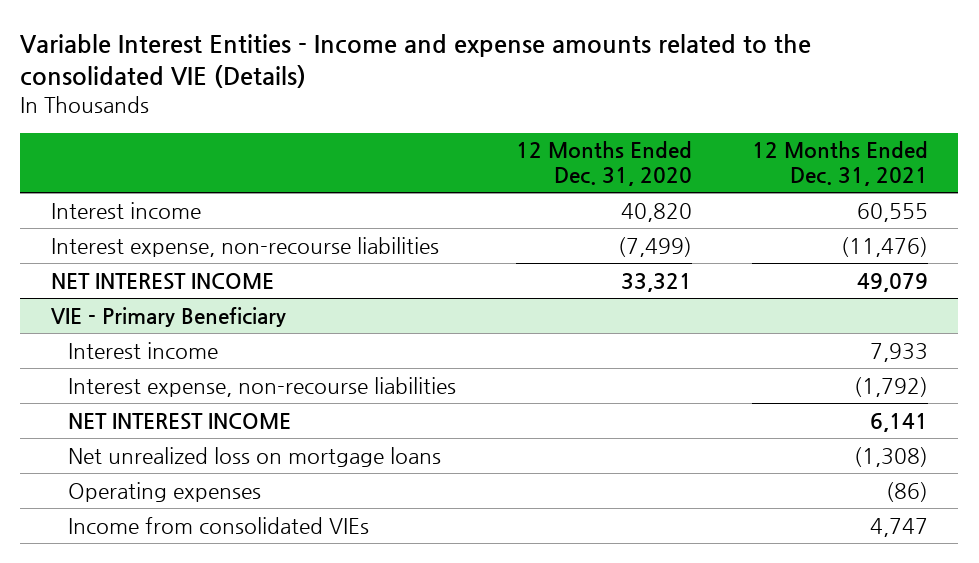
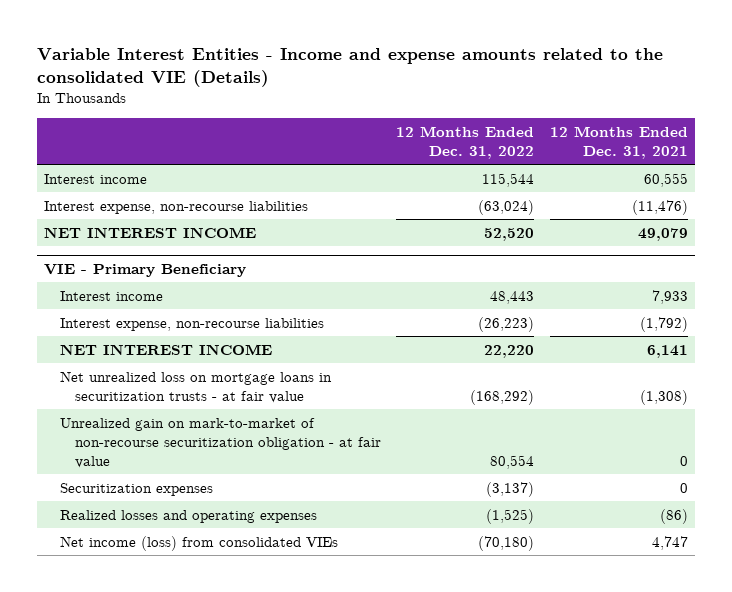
[515,141,692,187] 12 Months Ended Dec. 31, 2020 -> none
none -> [396,125,535,159] 12 Months Ended Dec. 31, 2022
[67,446,441,467] Net unrealized loss on mortgage loans -> [59,370,332,403] Net unrealized loss on mortgage loans in securitization trusts - at fair value
none -> [59,417,382,468] Unrealized gain on mark-to-market of non-recourse securitization obligation - at fair value
none -> [59,482,213,496] Securitization expenses
[67,481,261,502] Operating expenses -> [59,509,317,523] Realized losses and operating expenses
[67,516,369,534] Income from consolidated VIEs -> [59,535,338,551] Net income (loss) from consolidated VIEs

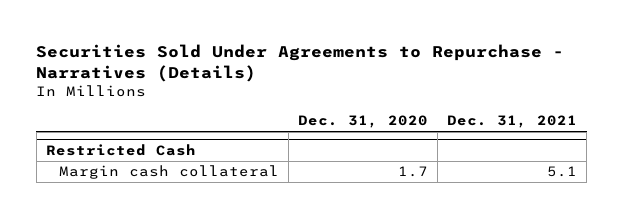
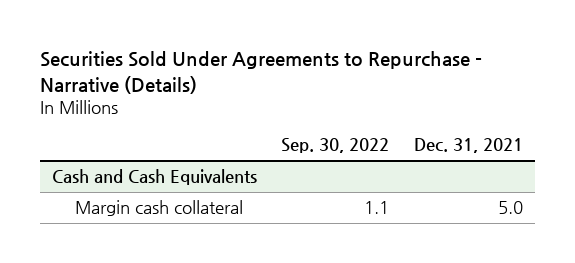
[36,44,565,82] Securities Sold Under Agreements to Repurchase - Narratives (Details) -> [39,51,482,94] Securities Sold Under Agreements to Repurchase - Narrative (Details)
[298,115,429,129] Dec. 31, 2020 -> none
none -> [281,138,390,154] Sep. 30, 2022
[45,144,196,157] Restricted Cash -> [51,169,257,186] Cash and Cash Equivalents
[547,166,578,178] 5.1 -> [497,201,523,215] 5.0

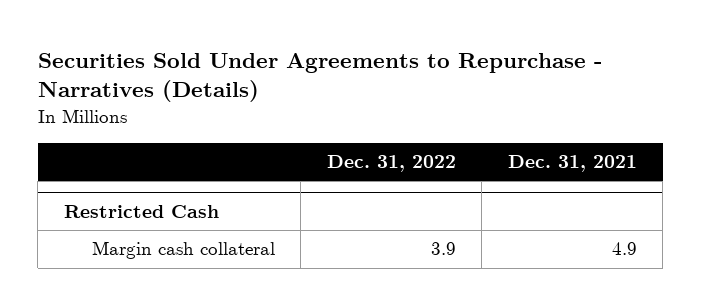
[39,51,482,94] Securities Sold Under Agreements to Repurchase - Narrative (Details) -> [37,52,602,103] Securities Sold Under Agreements to Repurchase - Narratives (Details)
[281,138,390,154] Sep. 30, 2022 -> none
none -> [326,154,456,172] Dec. 31, 2022
[51,169,257,186] Cash and Cash Equivalents -> [64,205,220,219] Restricted Cash
[497,201,523,215] 5.0 -> [611,242,637,256] 4.9

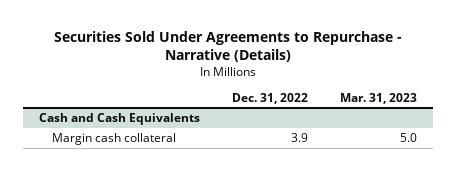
[37,52,602,103] Securities Sold Under Agreements to Repurchase - Narratives (Details) -> [54,30,403,62] Securities Sold Under Agreements to Repurchase - Narrative (Details)
[507,154,637,172] Dec. 31, 2021 -> none
none -> [339,92,417,104] Mar. 31, 2023
[64,205,220,219] Restricted Cash -> [39,113,201,126] Cash and Cash Equivalents

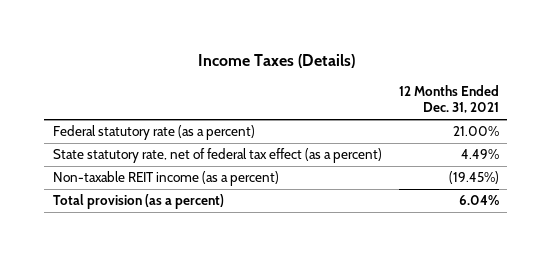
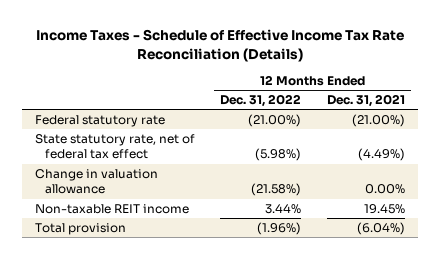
[197,53,355,68] Income Taxes (Details) -> [35,29,404,62] Income Taxes - Schedule of Effective Income Tax Rate Reconciliation (Details)
none -> [220,94,302,108] Dec. 31, 2022
[52,125,255,141] Federal statutory rate (as a percent) -> [34,115,165,128] Federal statutory rate
[452,126,499,137] 21.00% -> [351,114,405,128] (21.00%)
[52,148,382,164] State statutory rate, net of federal tax effect (as a percent) -> [34,134,195,160] State statutory rate, net of federal tax effect
[460,149,499,160] 4.49% -> [357,148,405,162] (4.49%)
none -> [34,169,158,195] Change in valuation allowance
[52,171,279,187] Non-taxable REIT income (as a percent) -> [34,204,189,215] Non-taxable REIT income
[448,171,499,185] (19.45%) -> [363,204,405,215] 19.45%
[52,194,224,210] Total provision (as a percent) -> [34,223,126,236] Total provision
[458,195,499,206] 6.04% -> [356,222,405,236] (6.04%)

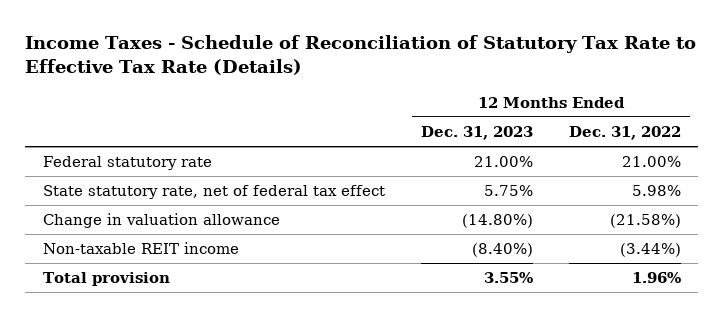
[35,29,404,62] Income Taxes - Schedule of Effective Income Tax Rate Reconciliation (Details) -> [25,34,697,75] Income Taxes - Schedule of Reconciliation of Statutory Tax Rate to Effective Tax Rate (Details)
[326,94,405,108] Dec. 31, 2021 -> none
none -> [420,125,533,140] Dec. 31, 2023
[248,114,302,128] (21.00%) -> [621,156,681,168] 21.00%
[255,148,302,162] (5.98%) -> [631,185,681,197] 5.98%
[265,204,302,215] 3.44% -> [619,243,681,258] (3.44%)
[257,222,302,236] (1.96%) -> [631,272,681,284] 1.96%

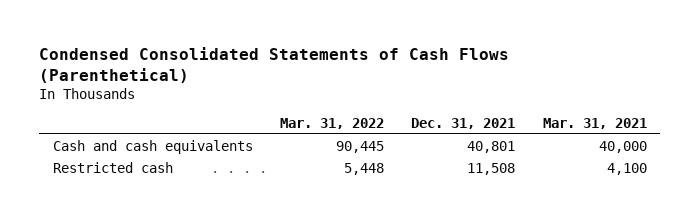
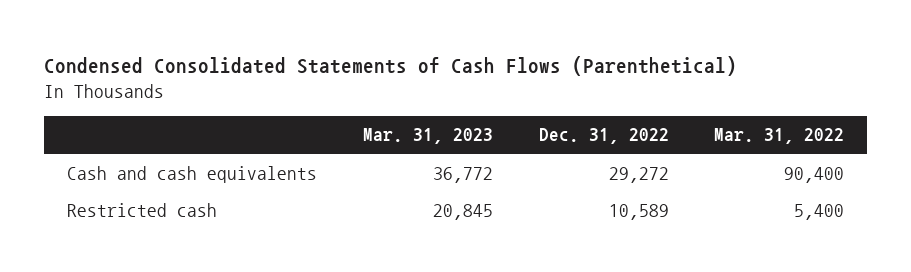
[411,117,516,129] Dec. 31, 2021 -> none
[542,117,647,129] Mar. 31, 2021 -> none
none -> [362,128,493,145] Mar. 31, 2023
none -> [538,128,669,145] Dec. 31, 2022
[336,140,385,153] 90,445 -> [784,166,845,183] 90,400
[344,162,385,175] 5,448 -> [794,203,845,220] 5,400

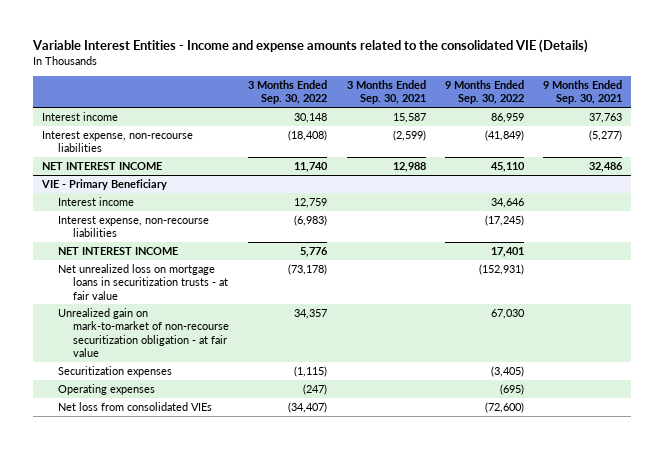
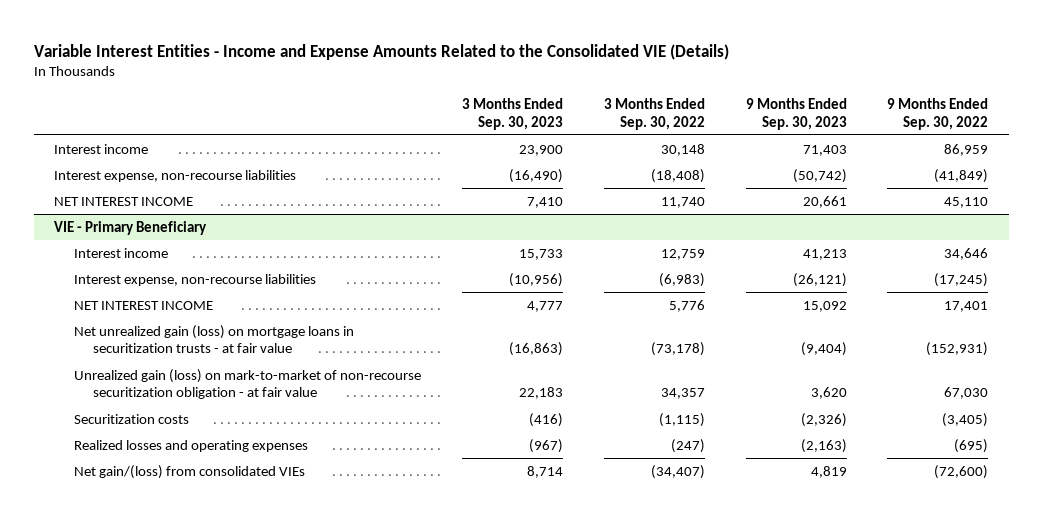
[31,39,588,54] Variable Interest Entities - Income and expense amounts related to the consolidated VIE (Details) -> [33,43,729,60] Variable Interest Entities - Income and Expense Amounts Related to the Consolidated VIE (Details)
[346,80,426,105] 3 Months Ended Sep. 30, 2021 -> none
[542,80,622,105] 9 Months Ended Sep. 30, 2021 -> none
none -> [461,97,563,130] 3 Months Ended Sep. 30, 2023
none -> [745,97,847,130] 9 Months Ended Sep. 30, 2023
[57,263,229,300] Net unrealized loss on mortgage loans in securitization trusts - at fair value -> [73,324,354,354] Net unrealized gain (loss) on mortgage loans in securitization trusts - at fair value
[57,307,230,357] Unrealized gain on mark-to-market of non-recourse securitization obligation - at fair value -> [73,368,421,400] Unrealized gain (loss) on mark-to-market of non-recourse securitization obligation - at fair value
[57,365,172,377] Securitization expenses -> [73,413,189,424] Securitization costs
[57,383,155,395] Operating expenses -> [73,439,308,452] Realized losses and operating expenses
[57,401,212,411] Net loss from consolidated VIEs -> [73,464,305,479] Net gain/(loss) from consolidated VIEs

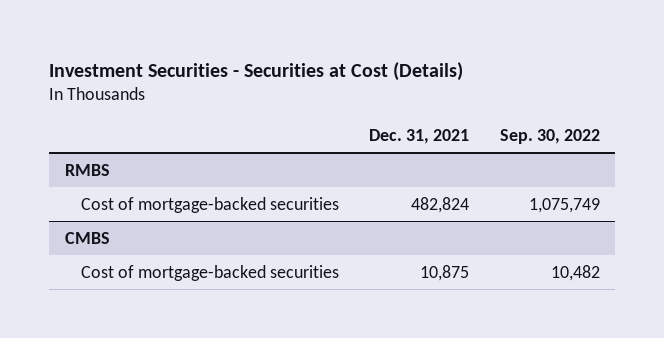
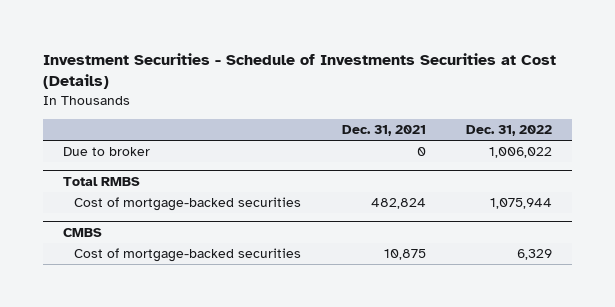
[49,61,464,81] Investment Securities - Securities at Cost (Details) -> [43,52,557,90] Investment Securities - Schedule of Investments Securities at Cost (Details)
[499,128,600,144] Sep. 30, 2022 -> none
none -> [465,125,552,137] Dec. 31, 2022
none -> [63,147,151,157] Due to broker
[64,163,110,176] RMBS -> [63,176,141,186] Total RMBS

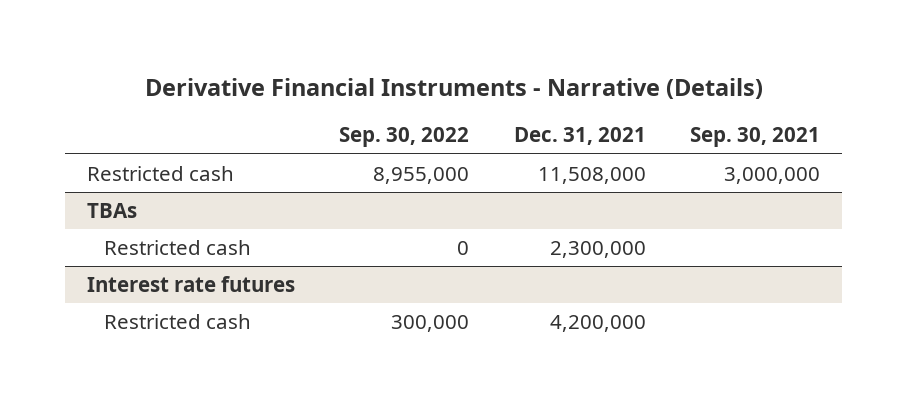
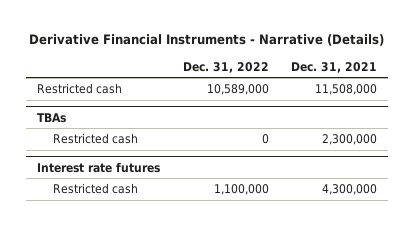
[339,127,470,148] Sep. 30, 2022 -> none
[690,127,821,148] Sep. 30, 2021 -> none
none -> [182,61,269,73] Dec. 31, 2022
[549,314,646,332] 4,200,000 -> [321,184,377,196] 4,300,000

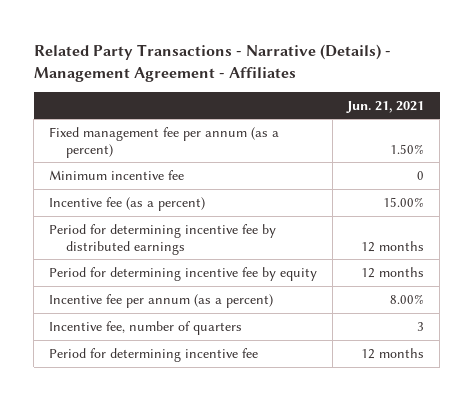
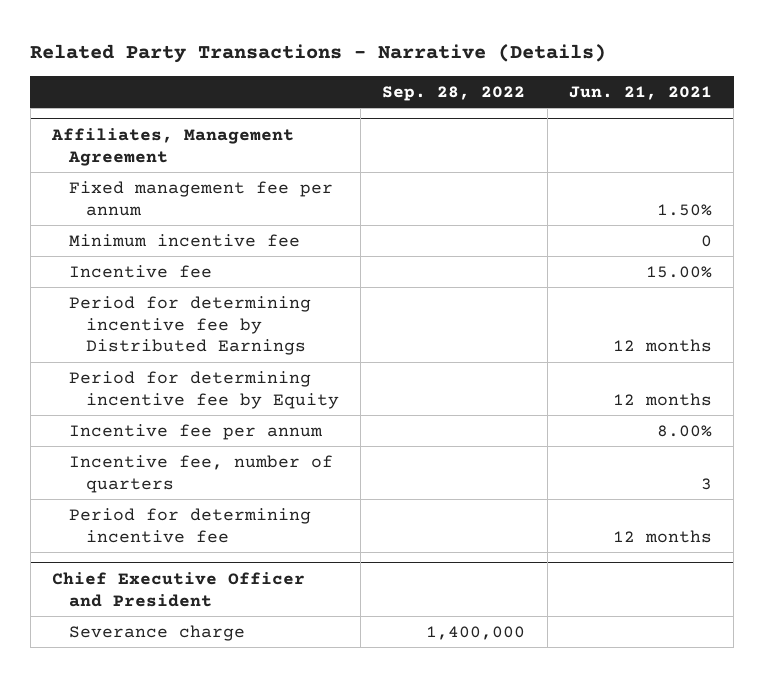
[33,43,391,82] Related Party Transactions - Narrative (Details) - Management Agreement - Affiliates -> [30,44,607,64] Related Party Transactions - Narrative (Details)
none -> [382,85,526,101] Sep. 28, 2022
none -> [50,127,294,166] Affiliates, Management Agreement
[49,126,280,158] Fixed management fee per annum (as a percent) -> [68,180,333,216] Fixed management fee per annum
[49,196,206,211] Incentive fee (as a percent) -> [68,264,212,278] Incentive fee
[49,223,277,255] Period for determining incentive fee by distributed earnings -> [68,295,311,356] Period for determining incentive fee by Distributed Earnings
[49,266,318,281] Period for determining incentive fee by equity -> [68,370,339,409] Period for determining incentive fee by Equity
[49,293,274,308] Incentive fee per annum (as a percent) -> [68,423,323,440] Incentive fee per annum
none -> [51,571,305,607] Chief Executive Officer and President
none -> [68,624,245,641] Severance charge

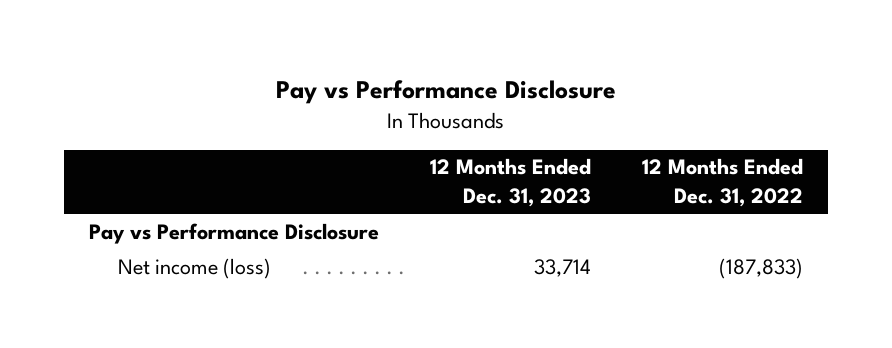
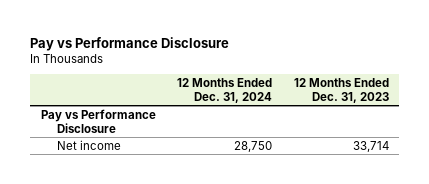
[641,158,803,208] 12 Months Ended Dec. 31, 2022 -> none
none -> [177,77,273,103] 12 Months Ended Dec. 31, 2024
[117,257,271,279] Net income (loss) -> [57,139,122,150] Net income

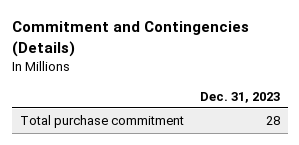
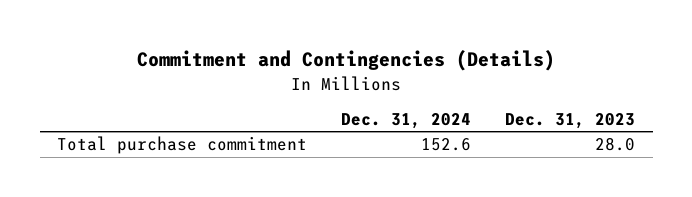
none -> [341,112,472,129] Dec. 31, 2024
[265,116,280,126] 28 -> [595,137,636,152] 28.0

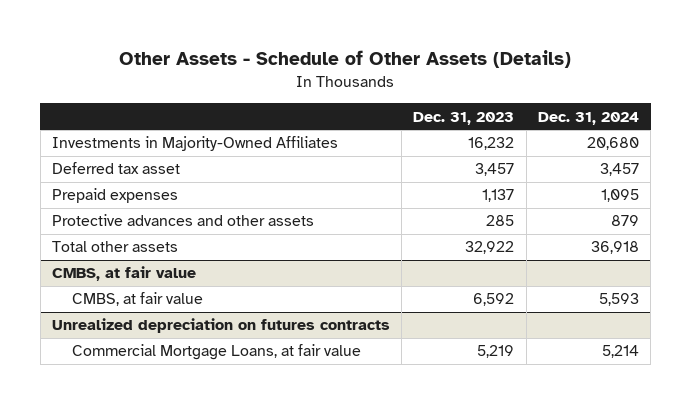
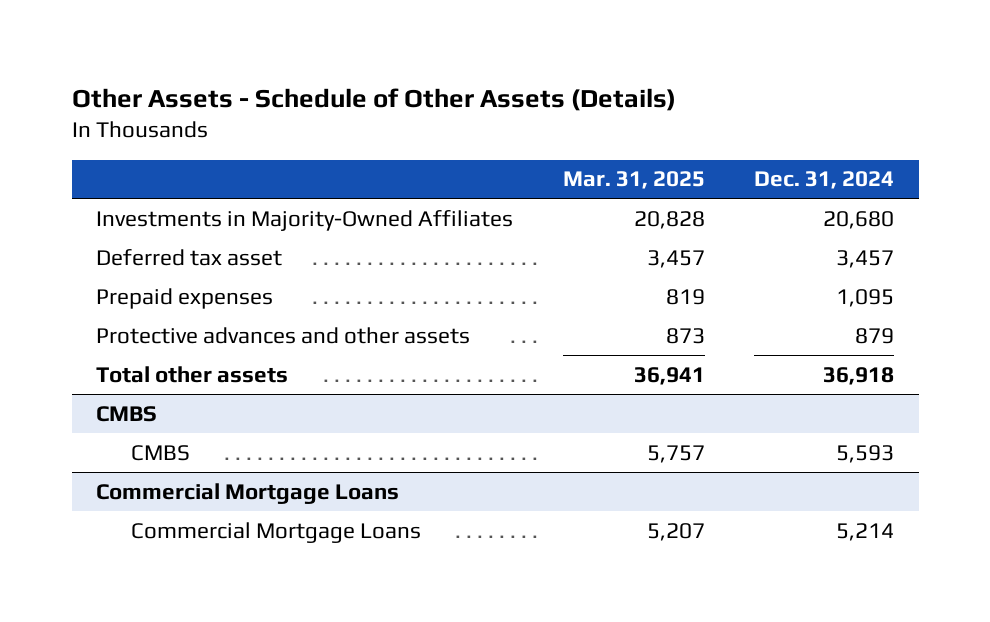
[413,111,515,125] Dec. 31, 2023 -> none
none -> [562,171,705,190] Mar. 31, 2025
[52,266,197,282] CMBS, at fair value -> [96,405,158,422] CMBS
[72,292,204,307] CMBS, at fair value -> [130,444,190,461] CMBS
[52,318,391,334] Unrealized depreciation on futures contracts -> [96,482,400,504] Commercial Mortgage Loans
[72,344,362,361] Commercial Mortgage Loans, at fair value -> [130,521,421,543] Commercial Mortgage Loans

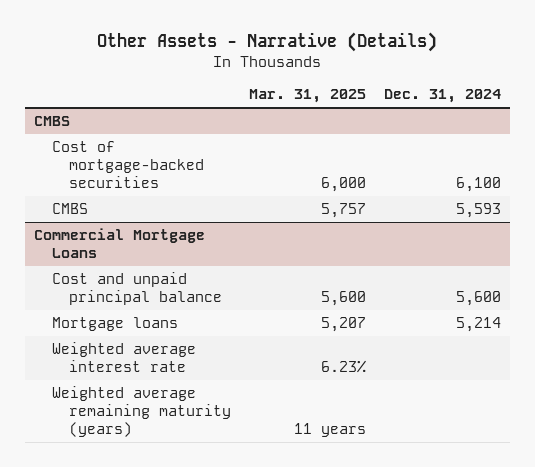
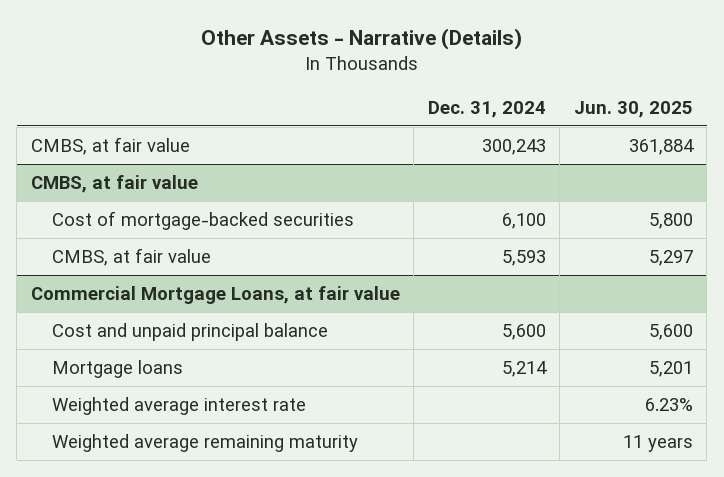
[248,89,366,104] Mar. 31, 2025 -> none
none -> [573,100,693,118] Jun. 30, 2025
none -> [30,137,190,156] CMBS, at fair value
[34,115,71,126] CMBS -> [30,175,198,194] CMBS, at fair value
[51,202,88,214] CMBS -> [51,248,211,267] CMBS, at fair value
[34,227,206,259] Commercial Mortgage Loans -> [30,286,400,305] Commercial Mortgage Loans, at fair value
[51,385,232,438] Weighted average remaining maturity (years) -> [51,434,358,453] Weighted average remaining maturity

